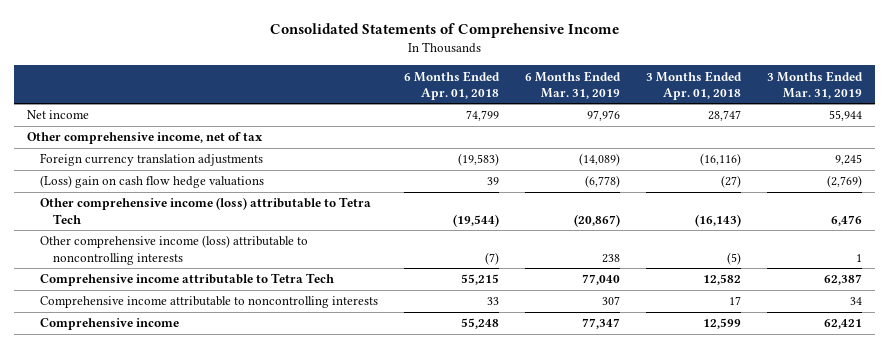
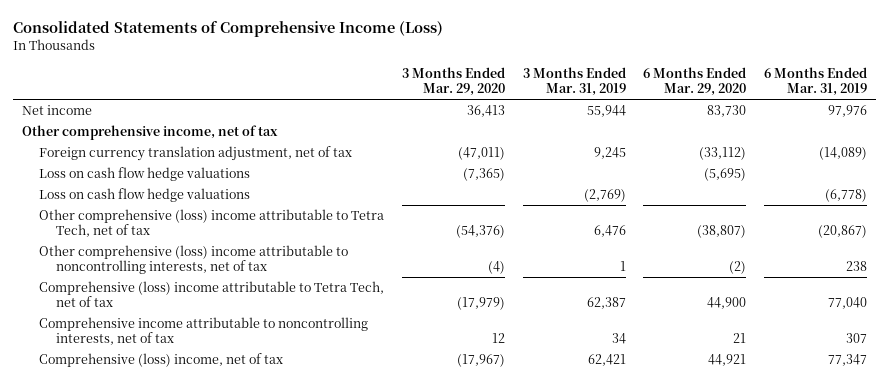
[269,23,619,39] Consolidated Statements of Comprehensive Income -> [13,21,444,38] Consolidated Statements of Comprehensive Income (Loss)
[403,70,500,100] 6 Months Ended Apr. 01, 2018 -> none
[646,70,743,100] 3 Months Ended Apr. 01, 2018 -> none
none -> [401,67,505,97] 3 Months Ended Mar. 29, 2020
none -> [643,67,747,97] 6 Months Ended Mar. 29, 2020
[39,153,263,167] Foreign currency translation adjustments -> [38,146,352,162] Foreign currency translation adjustment, net of tax
none -> [38,167,250,182] Loss on cash flow hedge valuations
[39,175,264,189] (Loss) gain on cash flow hedge valuations -> [38,188,250,203] Loss on cash flow hedge valuations
[39,197,371,224] Other comprehensive income (loss) attributable to Tetra Tech -> [38,209,384,238] Other comprehensive (loss) income attributable to Tetra Tech, net of tax
[39,235,308,265] Other comprehensive income (loss) attributable to noncontrolling interests -> [38,245,348,275] Other comprehensive (loss) income attributable to noncontrolling interests, net of tax
[39,273,334,287] Comprehensive income attributable to Tetra Tech -> [38,281,384,308] Comprehensive (loss) income attributable to Tetra Tech, net of tax
[39,296,378,309] Comprehensive income attributable to noncontrolling interests -> [38,317,368,346] Comprehensive income attributable to noncontrolling interests, net of tax
[39,318,179,331] Comprehensive income -> [38,353,283,368] Comprehensive (loss) income, net of tax

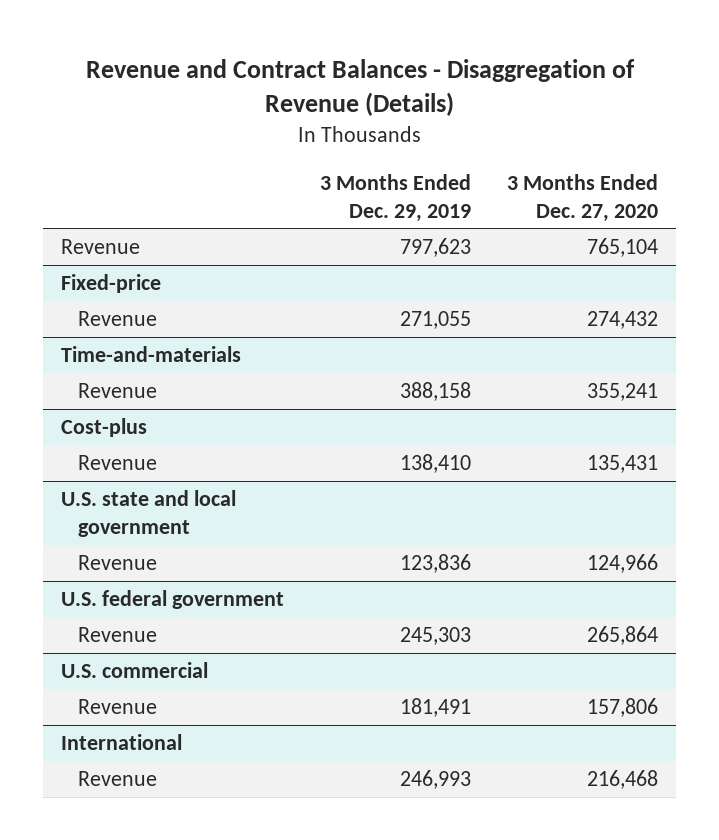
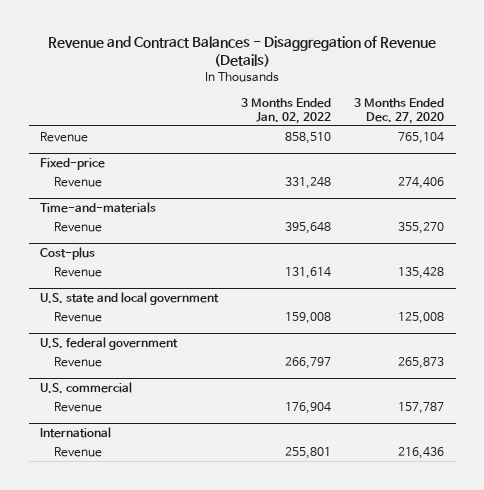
[320,173,472,222] 3 Months Ended Dec. 29, 2019 -> none
none -> [241,97,332,124] 3 Months Ended Jan. 02, 2022
[586,310,658,329] 274,432 -> [398,176,445,189] 274,406
[586,382,658,401] 355,241 -> [398,221,445,234] 355,270
[586,454,658,473] 135,431 -> [398,266,445,279] 135,428
[586,553,658,573] 124,966 -> [398,311,445,324] 125,008
[586,625,658,645] 265,864 -> [398,356,445,369] 265,873
[586,697,658,717] 157,806 -> [398,401,445,414] 157,787
[586,769,658,789] 216,468 -> [398,446,445,459] 216,436

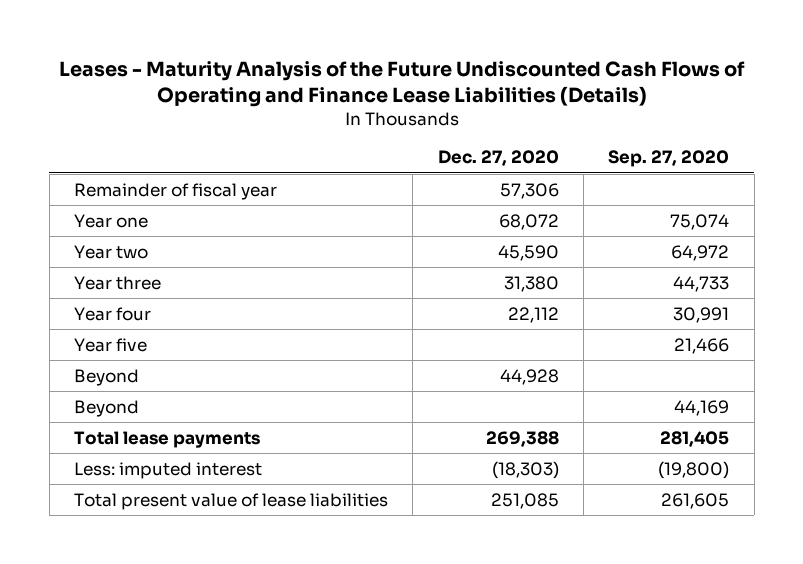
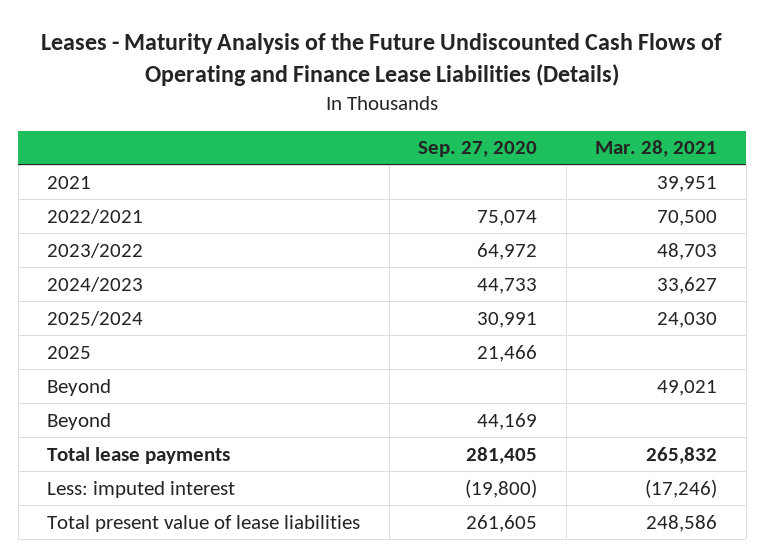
[437,150,559,167] Dec. 27, 2020 -> none
none -> [595,140,718,158] Mar. 28, 2021
[74,182,278,200] Remainder of fiscal year -> [47,175,92,189] 2021
[74,213,149,228] Year one -> [47,208,144,224] 2022/2021
[74,244,149,259] Year two -> [47,242,144,258] 2023/2022
[74,275,162,290] Year three -> [47,276,144,292] 2024/2023
[74,306,152,321] Year four -> [47,310,144,326] 2025/2024
[74,337,148,352] Year five -> [47,345,92,359] 2025

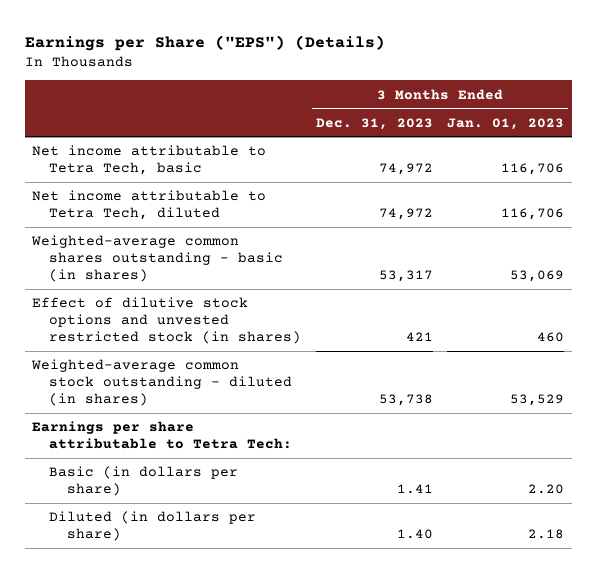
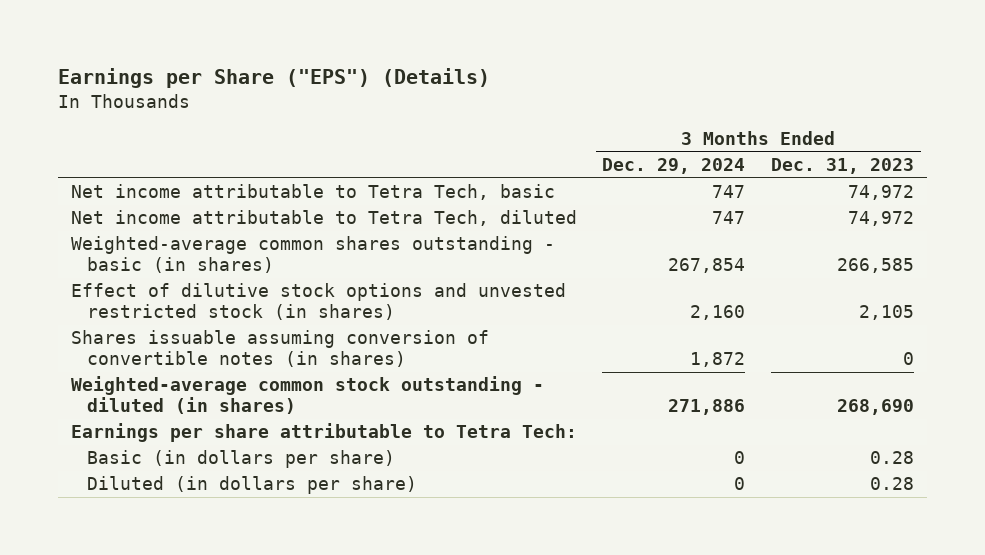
[447,117,565,130] Jan. 01, 2023 -> none
none -> [602,157,746,174] Dec. 29, 2024
[378,269,433,282] 53,317 -> [837,257,915,273] 266,585
[405,331,433,341] 421 -> [859,304,915,320] 2,105
none -> [70,330,489,367] Shares issuable assuming conversion of convertible notes (in shares)
[378,393,433,406] 53,738 -> [837,398,915,415] 268,690
[396,483,433,494] 1.41 -> [870,451,915,465] 0.28
[396,528,433,539] 1.40 -> [870,477,915,491] 0.28

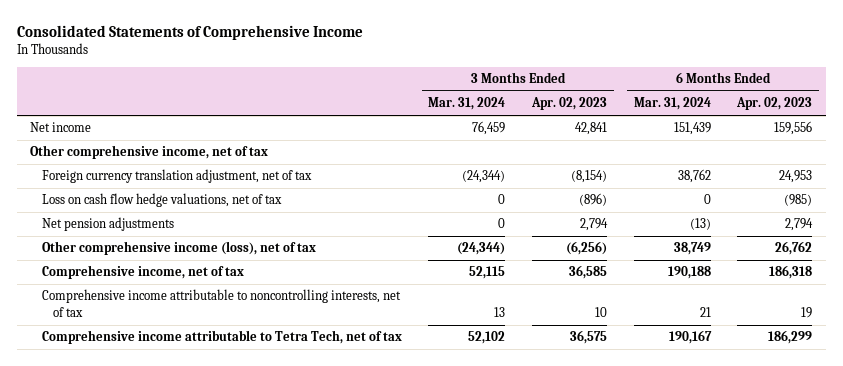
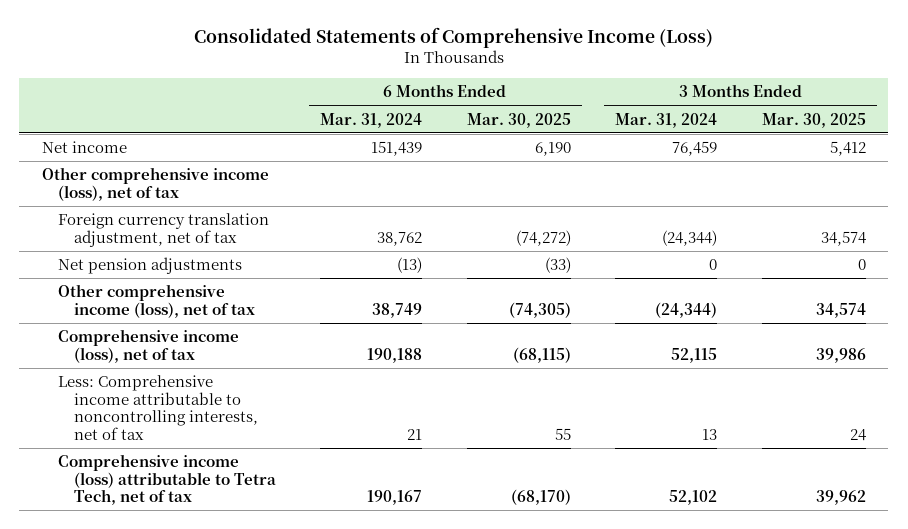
[16,24,363,40] Consolidated Statements of Comprehensive Income -> [193,26,713,48] Consolidated Statements of Comprehensive Income (Loss)
[531,97,608,111] Apr. 02, 2023 -> none
[736,97,813,111] Apr. 02, 2023 -> none
none -> [466,112,571,128] Mar. 30, 2025
none -> [762,112,867,128] Mar. 30, 2025
[30,145,269,160] Other comprehensive income, net of tax -> [41,167,269,201] Other comprehensive income (loss), net of tax
[41,193,282,208] Loss on cash flow hedge valuations, net of tax -> none
[41,265,244,280] Comprehensive income, net of tax -> [57,329,239,363] Comprehensive income (loss), net of tax
[41,289,401,317] Comprehensive income attributable to noncontrolling interests, net of tax -> [57,375,258,440] Less: Comprehensive income attributable to noncontrolling interests, net of tax
[41,330,402,345] Comprehensive income attributable to Tetra Tech, net of tax -> [57,454,276,506] Comprehensive income (loss) attributable to Tetra Tech, net of tax

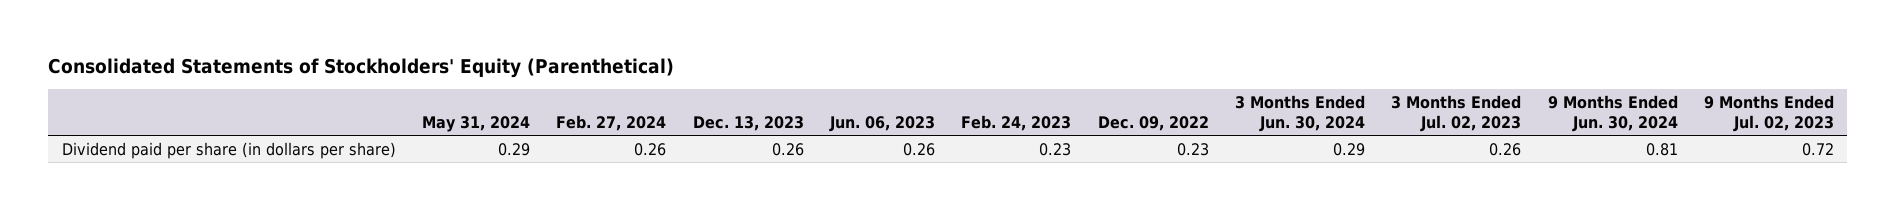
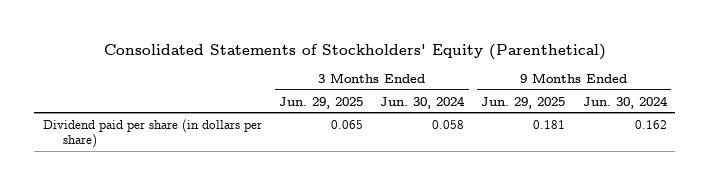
[421,116,530,133] May 31, 2024 -> none
[556,115,667,132] Feb. 27, 2024 -> none
[692,116,804,132] Dec. 13, 2023 -> none
[828,116,935,133] Jun. 06, 2023 -> none
[961,115,1072,132] Feb. 24, 2023 -> none
[1097,116,1209,132] Dec. 09, 2022 -> none
[1391,95,1522,133] 3 Months Ended Jul. 02, 2023 -> none
[1703,95,1834,133] 9 Months Ended Jul. 02, 2023 -> none
none -> [278,96,363,109] Jun. 29, 2025
none -> [481,96,566,109] Jun. 29, 2025
[1332,142,1365,156] 0.29 -> [432,119,465,129] 0.058
[1645,142,1678,156] 0.81 -> [634,119,667,129] 0.162

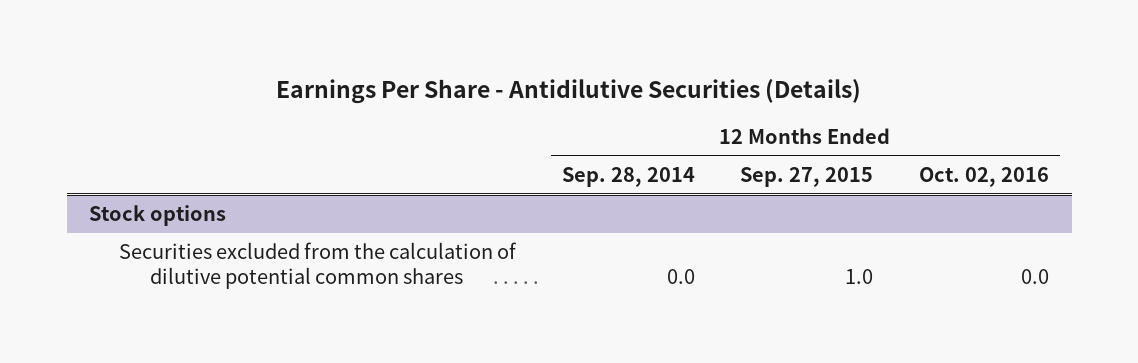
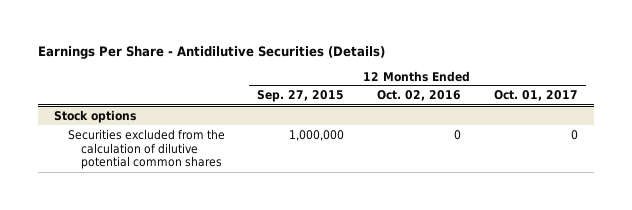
[561,166,695,187] Sep. 28, 2014 -> none
none -> [493,90,578,102] Oct. 01, 2017
[845,269,874,285] 1.0 -> [289,129,345,141] 1,000,000
[1020,269,1049,285] 0.0 -> [453,129,461,140] 0

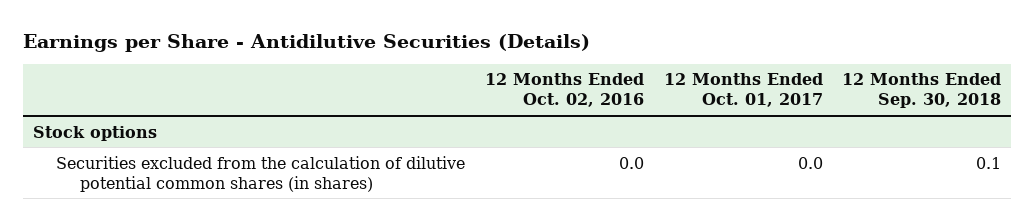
[37,45,385,59] Earnings Per Share - Antidilutive Securities (Details) -> [23,33,591,52] Earnings per Share - Antidilutive Securities (Details)
[257,90,345,103] Sep. 27, 2015 -> none
none -> [842,73,1002,109] 12 Months Ended Sep. 30, 2018
[67,128,225,170] Securities excluded from the calculation of dilutive potential common shares -> [56,155,466,192] Securities excluded from the calculation of dilutive potential common shares (in shares)
[453,129,461,140] 0 -> [619,156,645,169] 0.0
[570,129,578,140] 0 -> [797,156,823,169] 0.0

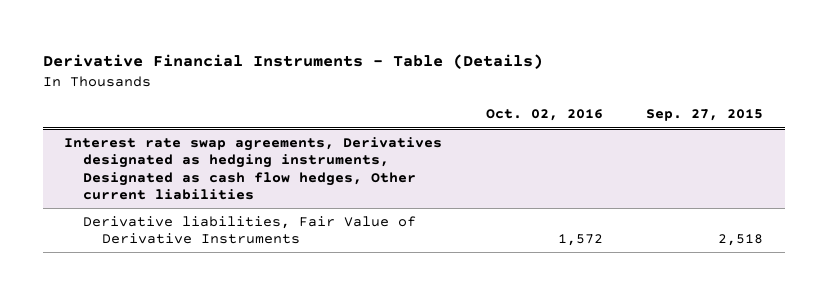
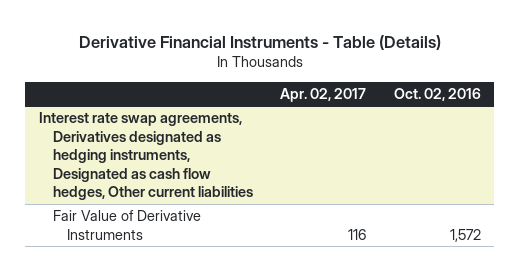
[646,109,764,122] Sep. 27, 2015 -> none
none -> [280,87,367,102] Apr. 02, 2017
[83,215,417,245] Derivative liabilities, Fair Value of Derivative Instruments -> [53,210,202,240] Fair Value of Derivative Instruments

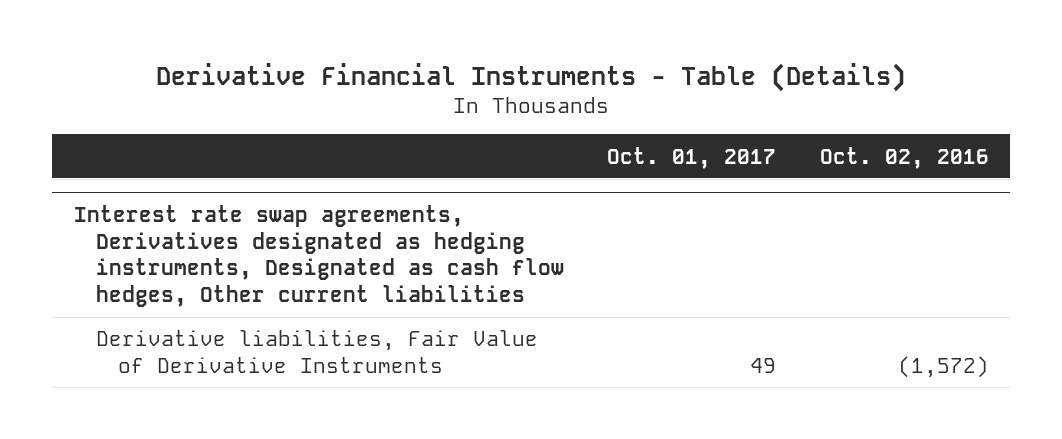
[280,87,367,102] Apr. 02, 2017 -> none
none -> [607,146,777,169] Oct. 01, 2017
[53,210,202,240] Fair Value of Derivative Instruments -> [95,330,538,374] Derivative liabilities, Fair Value of Derivative Instruments
[449,228,481,242] 1,572 -> [897,356,989,379] (1,572)

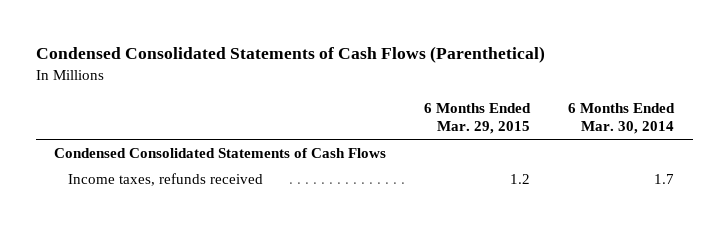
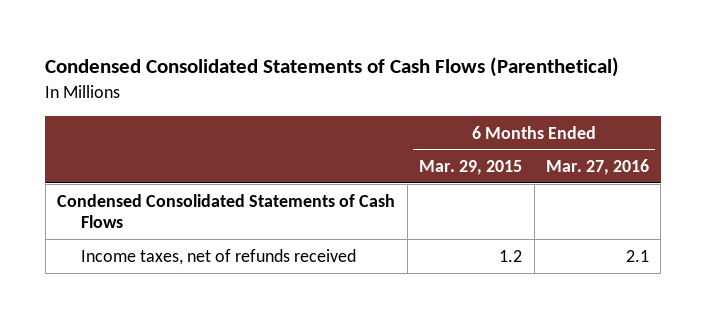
[568,102,676,135] 6 Months Ended Mar. 30, 2014 -> none
none -> [545,159,649,176] Mar. 27, 2016
[68,173,264,187] Income taxes, refunds received -> [81,248,357,265] Income taxes, net of refunds received

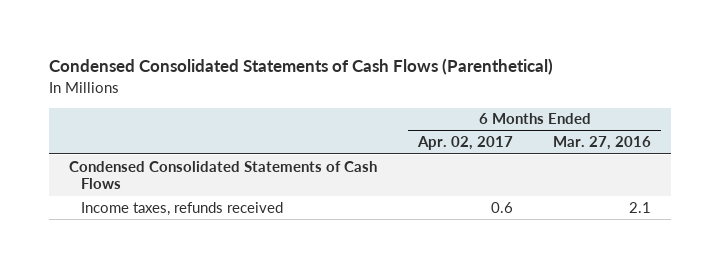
[419,160,523,176] Mar. 29, 2015 -> none
none -> [416,136,513,151] Apr. 02, 2017
[81,248,357,265] Income taxes, net of refunds received -> [81,201,284,216] Income taxes, refunds received

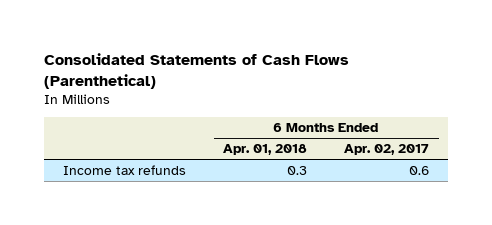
[49,58,554,76] Condensed Consolidated Statements of Cash Flows (Parenthetical) -> [44,52,350,89] Consolidated Statements of Cash Flows (Parenthetical)
[553,136,652,151] Mar. 27, 2016 -> none
none -> [222,144,307,156] Apr. 01, 2018
[69,160,378,190] Condensed Consolidated Statements of Cash Flows -> none
[81,201,284,216] Income taxes, refunds received -> [62,165,186,176] Income tax refunds

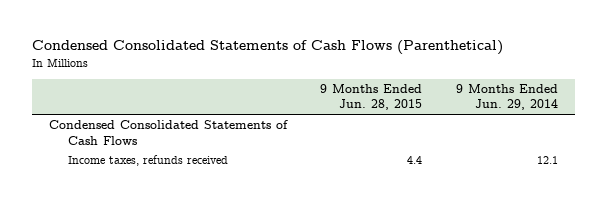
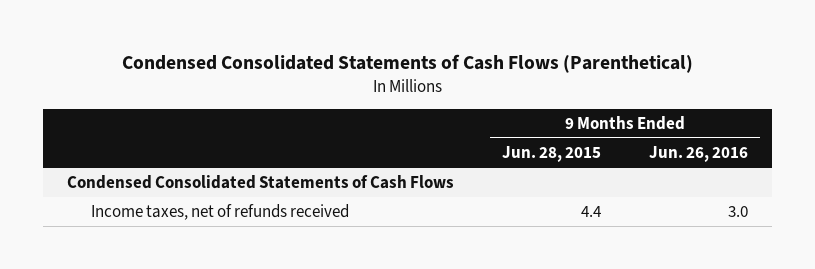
[456,83,559,111] 9 Months Ended Jun. 29, 2014 -> none
none -> [649,146,749,163] Jun. 26, 2016
[67,155,228,167] Income taxes, refunds received -> [90,204,349,221] Income taxes, net of refunds received

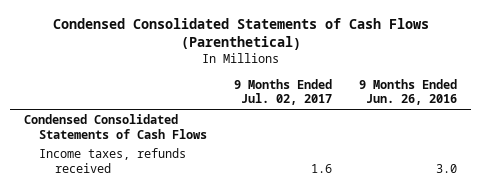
[502,146,602,163] Jun. 28, 2015 -> none
none -> [234,79,333,106] 9 Months Ended Jul. 02, 2017
[90,204,349,221] Income taxes, net of refunds received -> [39,148,187,173] Income taxes, refunds received

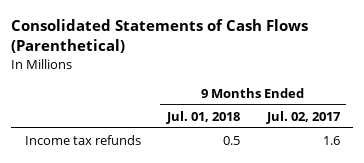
[52,17,429,50] Condensed Consolidated Statements of Cash Flows (Parenthetical) -> [11,19,309,54] Consolidated Statements of Cash Flows (Parenthetical)
[359,79,458,106] 9 Months Ended Jun. 26, 2016 -> none
none -> [166,110,241,124] Jul. 01, 2018
[23,114,208,139] Condensed Consolidated Statements of Cash Flows -> none
[39,148,187,173] Income taxes, refunds received -> [24,135,141,146] Income tax refunds

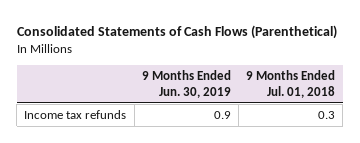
[265,110,341,124] Jul. 02, 2017 -> none
none -> [141,69,231,98] 9 Months Ended Jun. 30, 2019
[223,136,241,146] 0.5 -> [318,110,336,119] 0.3

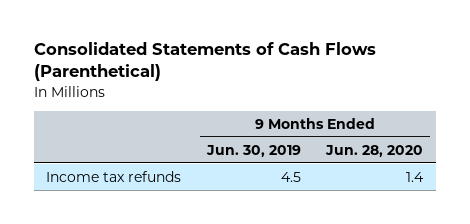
[246,69,336,98] 9 Months Ended Jul. 01, 2018 -> none
none -> [325,144,424,157] Jun. 28, 2020
[213,110,231,119] 0.9 -> [280,171,301,182] 4.5

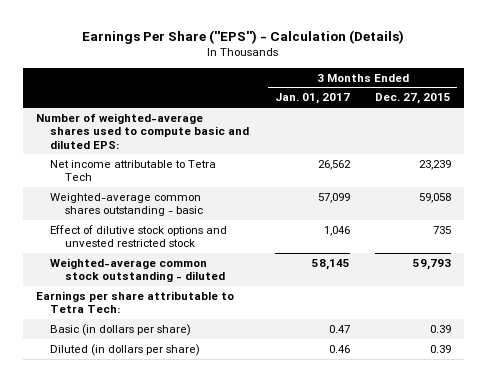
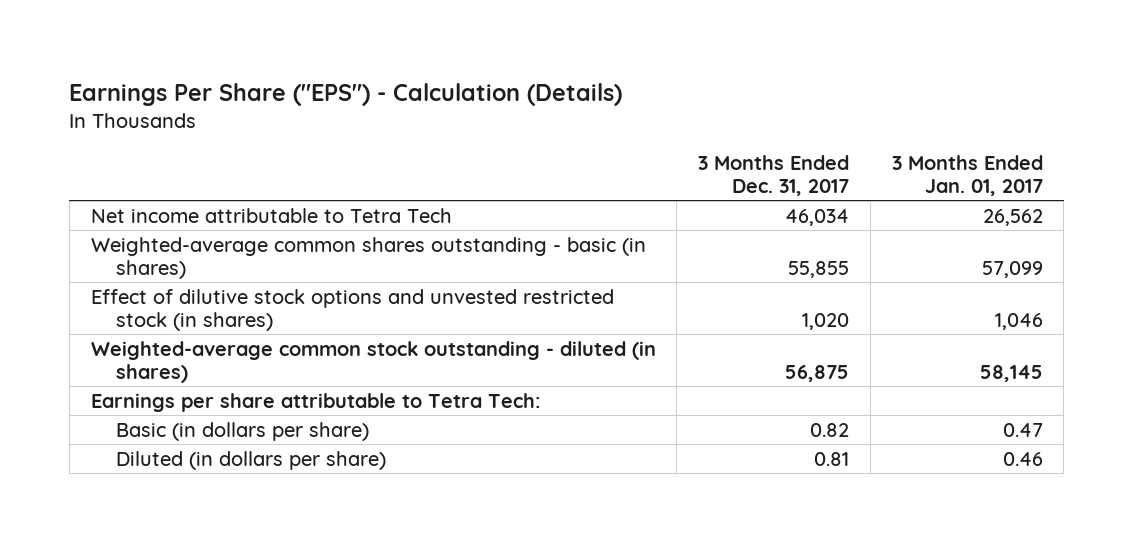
[82,29,405,44] Earnings Per Share (''EPS'') - Calculation (Details) -> [69,82,623,106] Earnings Per Share ("EPS") - Calculation (Details)
[374,93,451,105] Dec. 27, 2015 -> none
none -> [698,154,850,197] 3 Months Ended Dec. 31, 2017
[35,112,250,149] Number of weighted-average shares used to compute basic and diluted EPS: -> none
[50,192,203,217] Weighted-average common shares outstanding - basic -> [90,236,646,279] Weighted-average common shares outstanding - basic (in shares)
[50,224,228,248] Effect of dilutive stock options and unvested restricted stock -> [90,288,614,331] Effect of dilutive stock options and unvested restricted stock (in shares)
[50,257,225,283] Weighted-average common stock outstanding - diluted -> [90,340,656,383] Weighted-average common stock outstanding - diluted (in shares)

